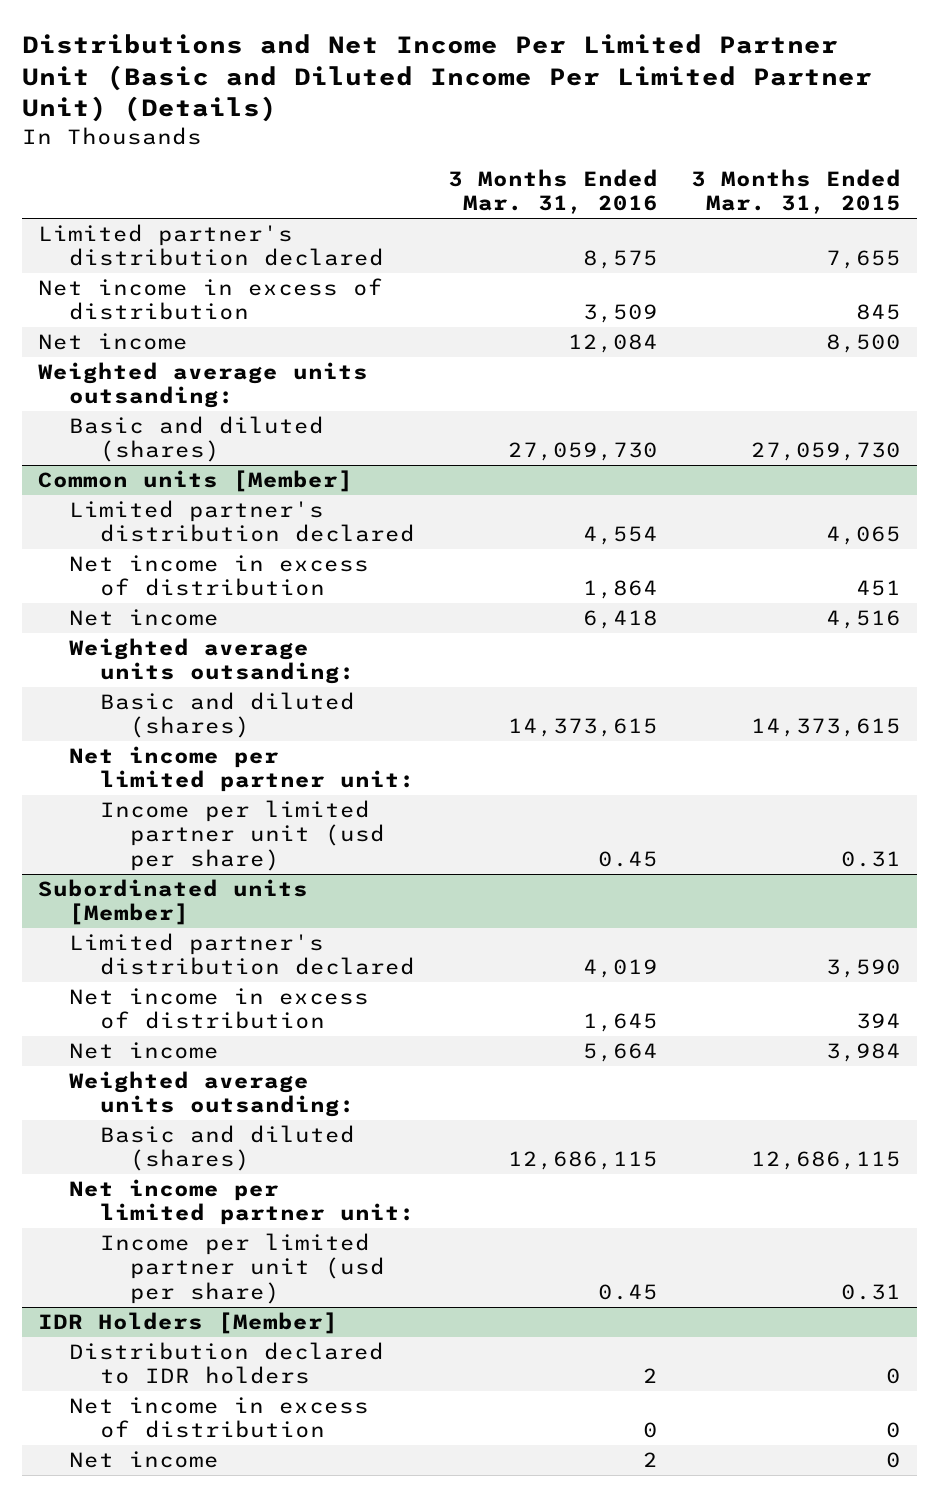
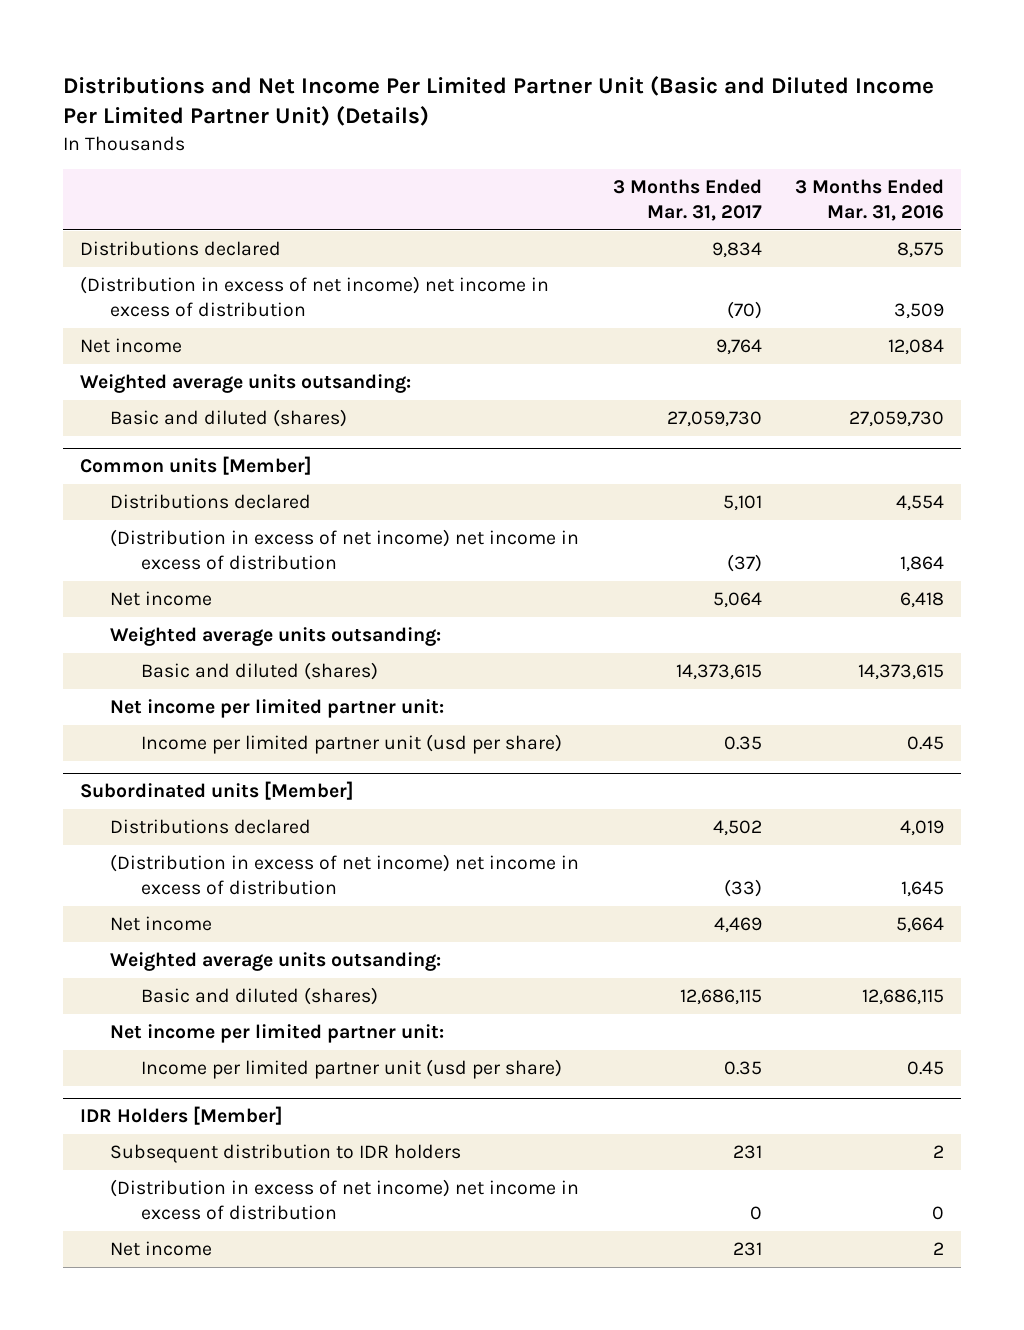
[690,168,901,215] 3 Months Ended Mar. 31, 2015 -> none
none -> [612,179,762,222] 3 Months Ended Mar. 31, 2017
[38,223,385,267] Limited partner's distribution declared -> [79,241,281,257] Distributions declared
[38,277,384,321] Net income in excess of distribution -> [79,276,549,317] (Distribution in excess of net income) net income in excess of distribution
[69,499,415,543] Limited partner's distribution declared -> [110,494,312,510] Distributions declared
[69,554,370,597] Net income in excess of distribution -> [110,529,580,570] (Distribution in excess of net income) net income in excess of distribution
[69,932,415,976] Limited partner's distribution declared -> [110,819,312,835] Distributions declared
[69,987,370,1030] Net income in excess of distribution -> [110,854,580,895] (Distribution in excess of net income) net income in excess of distribution
[69,1341,385,1385] Distribution declared to IDR holders -> [110,1144,462,1164] Subsequent distribution to IDR holders
[69,1396,370,1439] Net income in excess of distribution -> [110,1179,580,1220] (Distribution in excess of net income) net income in excess of distribution

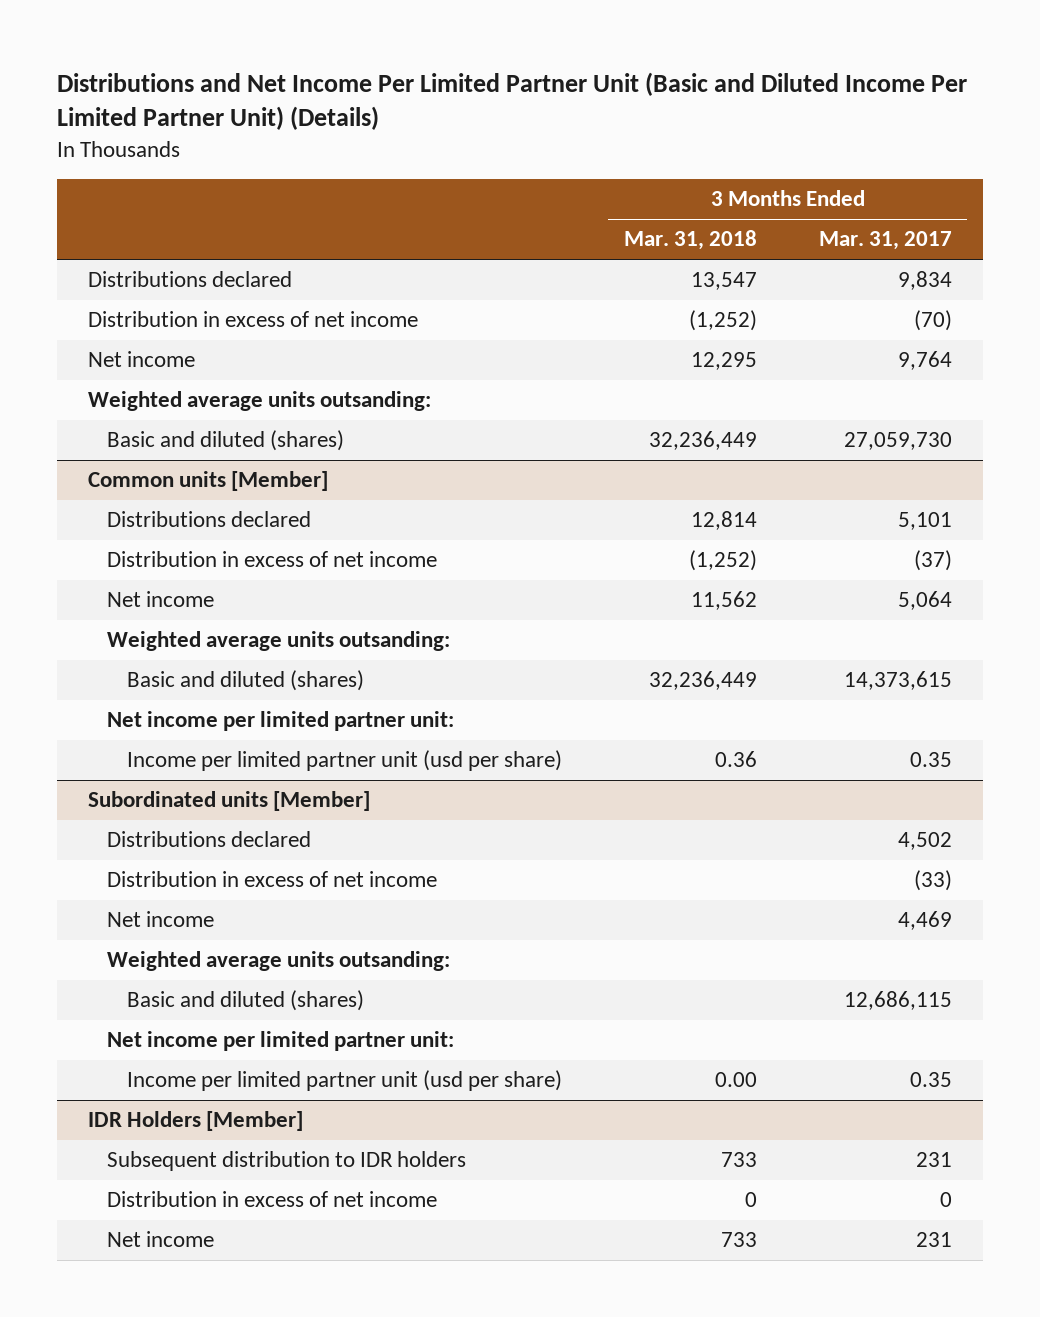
[795,179,945,222] 3 Months Ended Mar. 31, 2016 -> none
none -> [623,230,757,251] Mar. 31, 2018
[79,276,549,317] (Distribution in excess of net income) net income in excess of distribution -> [88,311,419,328] Distribution in excess of net income
[110,529,580,570] (Distribution in excess of net income) net income in excess of distribution -> [107,551,438,568] Distribution in excess of net income
[110,854,580,895] (Distribution in excess of net income) net income in excess of distribution -> [107,871,438,888] Distribution in excess of net income
[110,1179,580,1220] (Distribution in excess of net income) net income in excess of distribution -> [107,1191,438,1208] Distribution in excess of net income

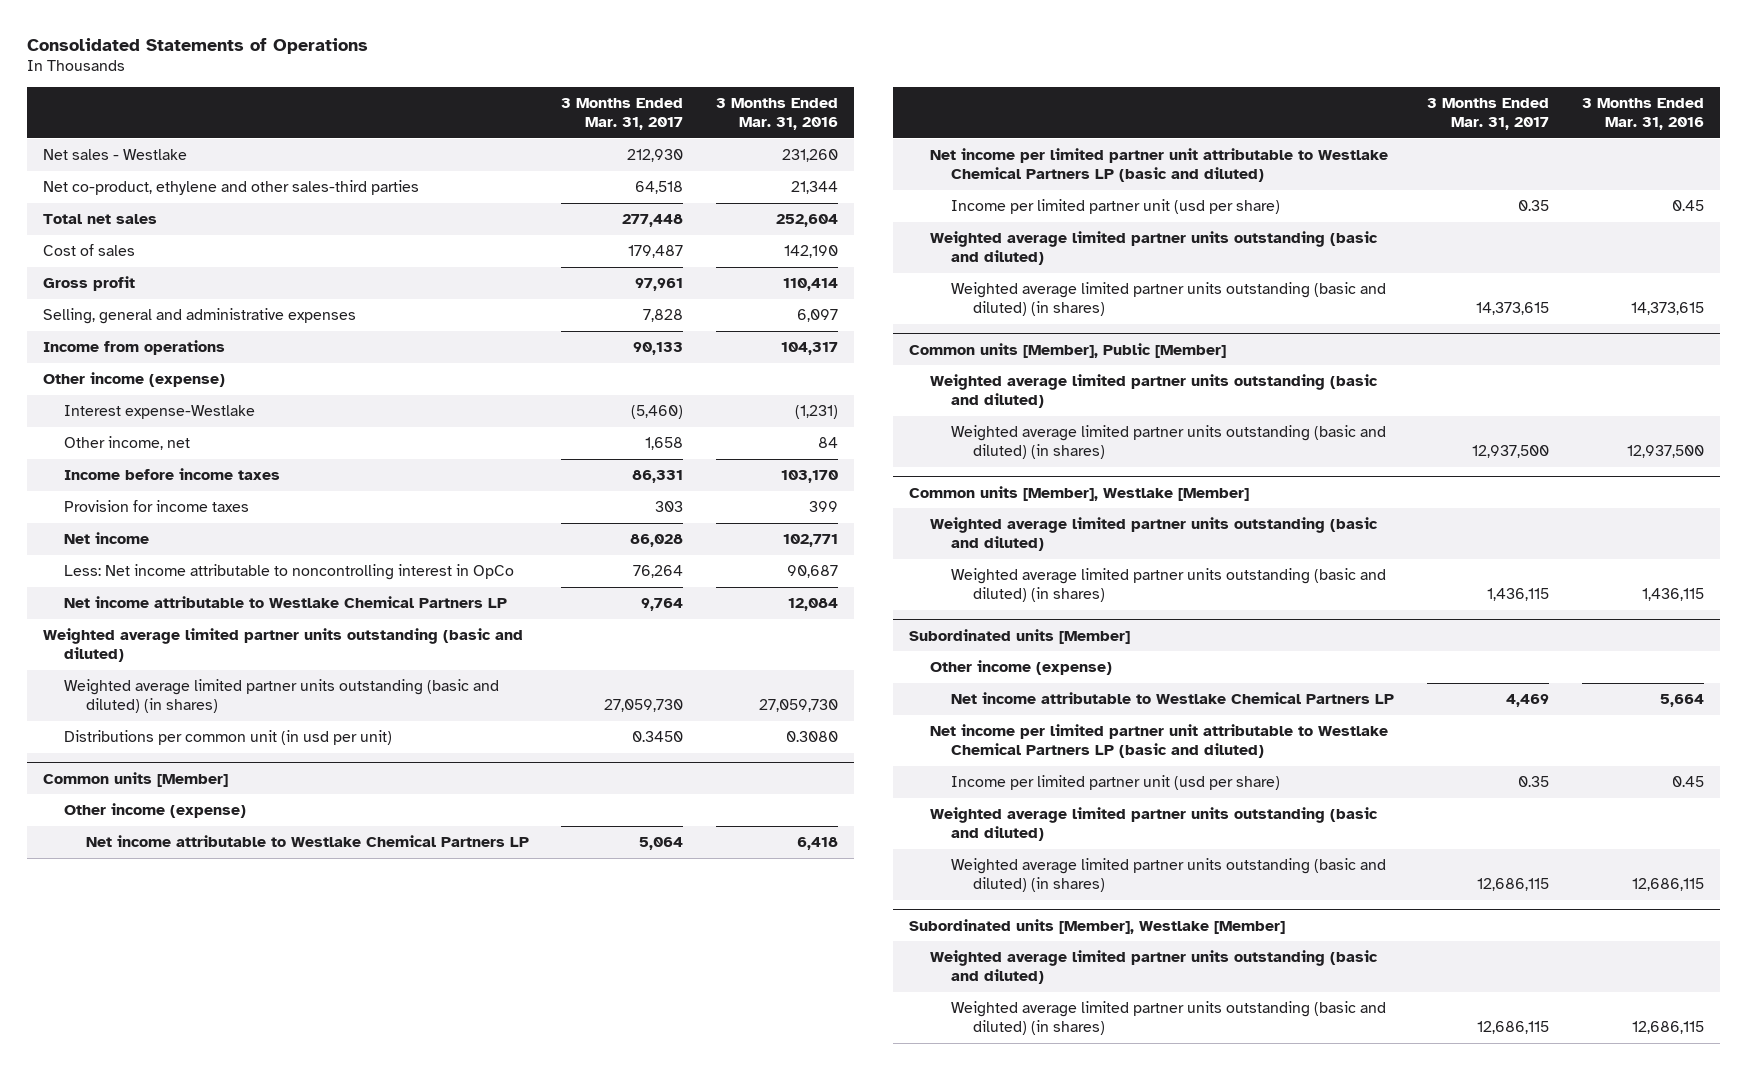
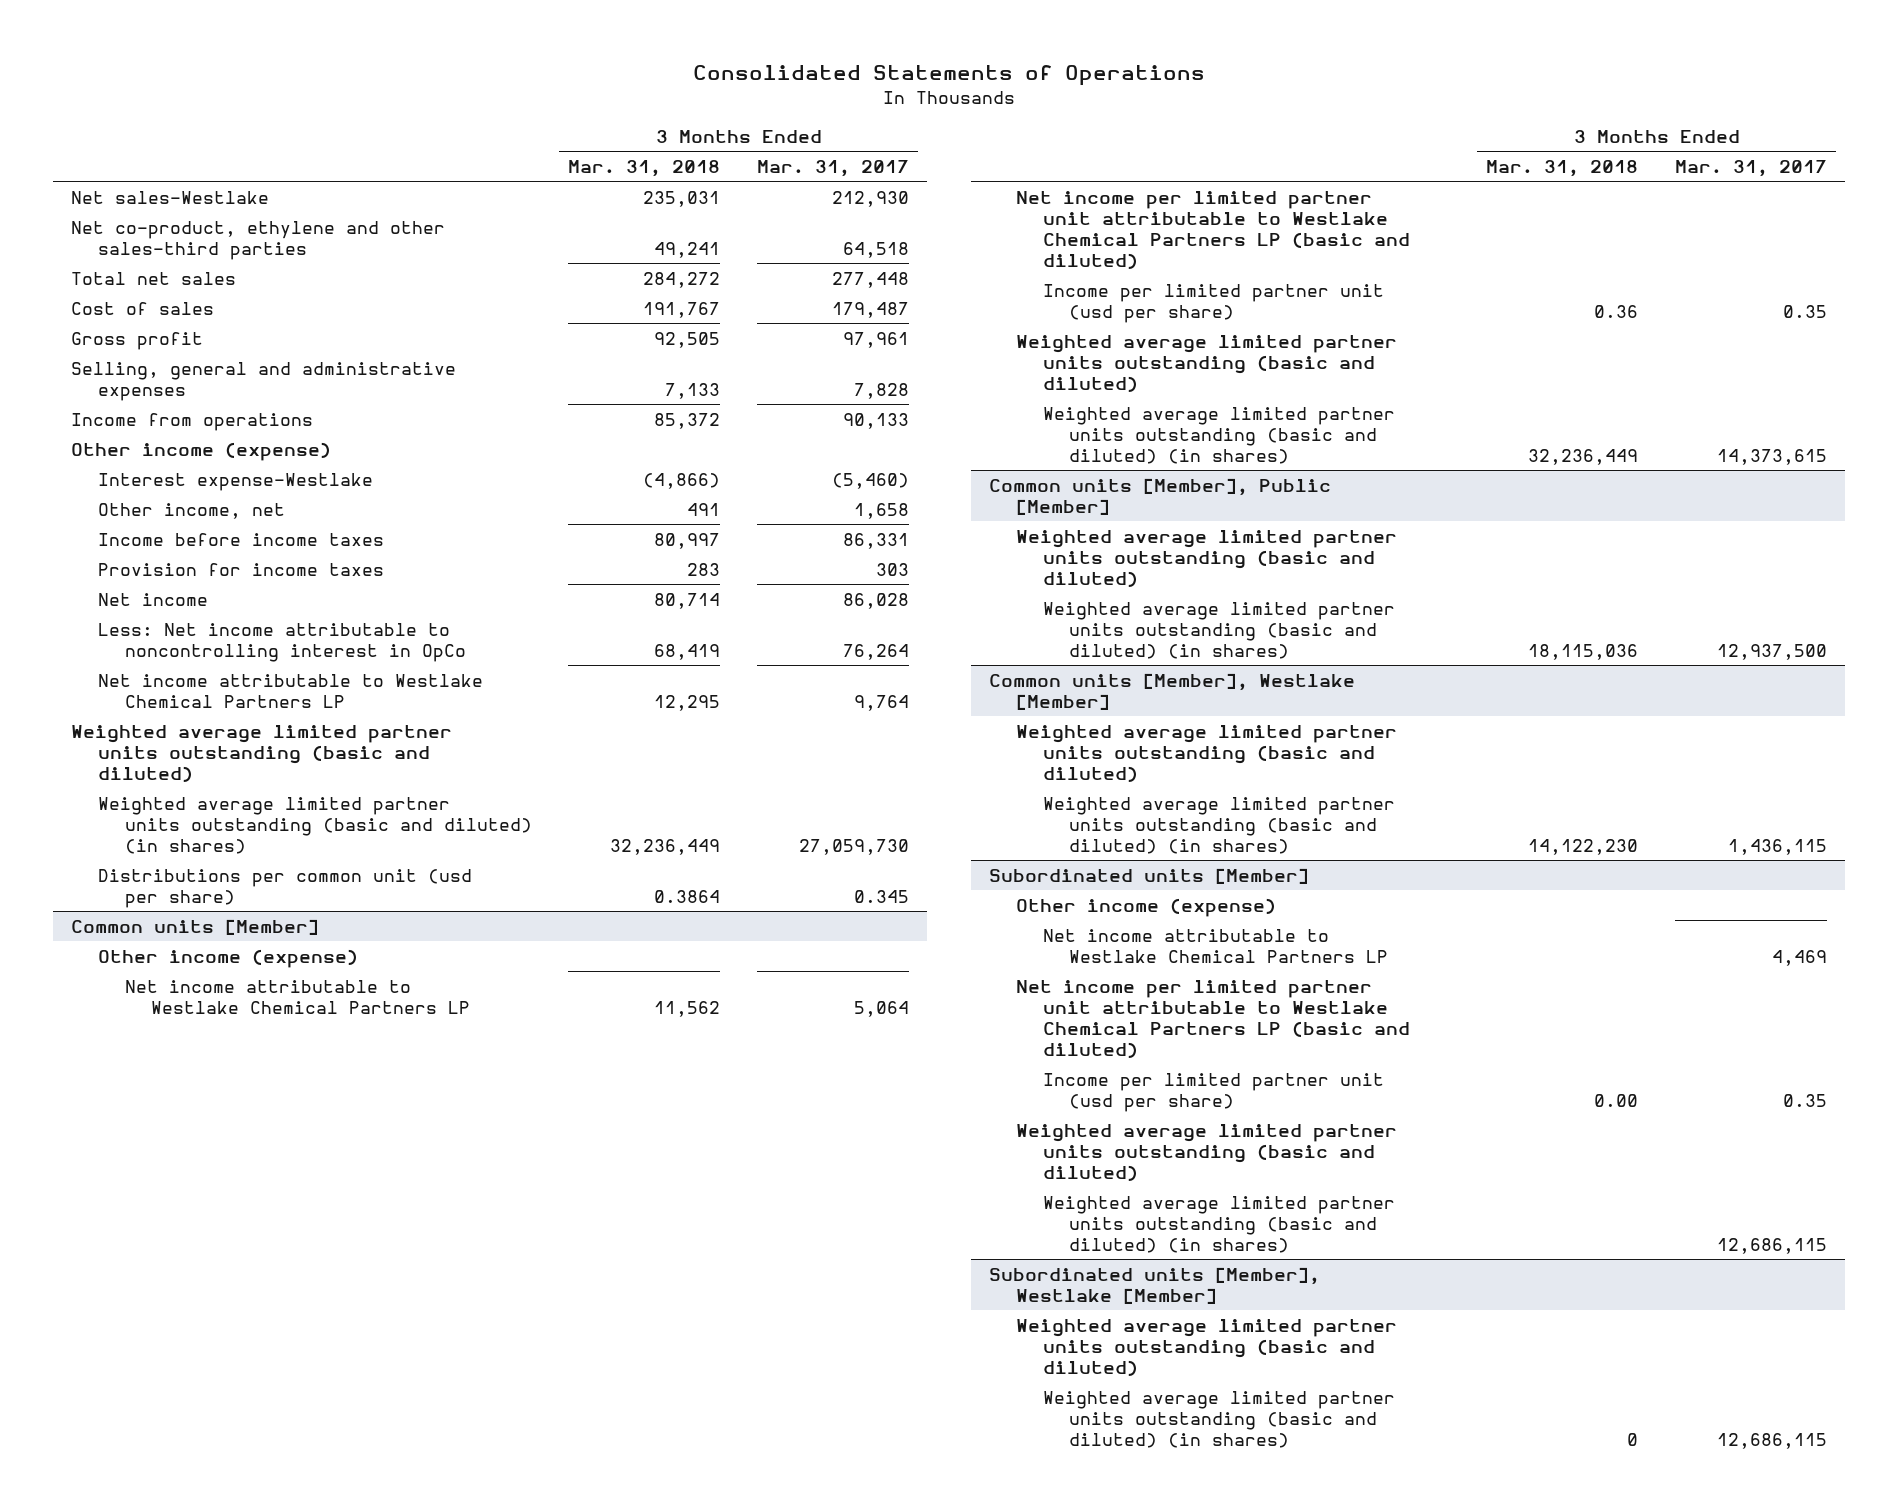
[715,97,838,131] 3 Months Ended Mar. 31, 2016 -> none
none -> [568,159,721,177] Mar. 31, 2018
[42,149,187,161] Net sales - Westlake -> [71,190,270,204] Net sales-Westlake
[64,730,393,746] Distributions per common unit (in usd per unit) -> [98,868,473,908] Distributions per common unit (usd per share)
[632,731,684,743] 0.3450 -> [854,889,910,903] 0.345

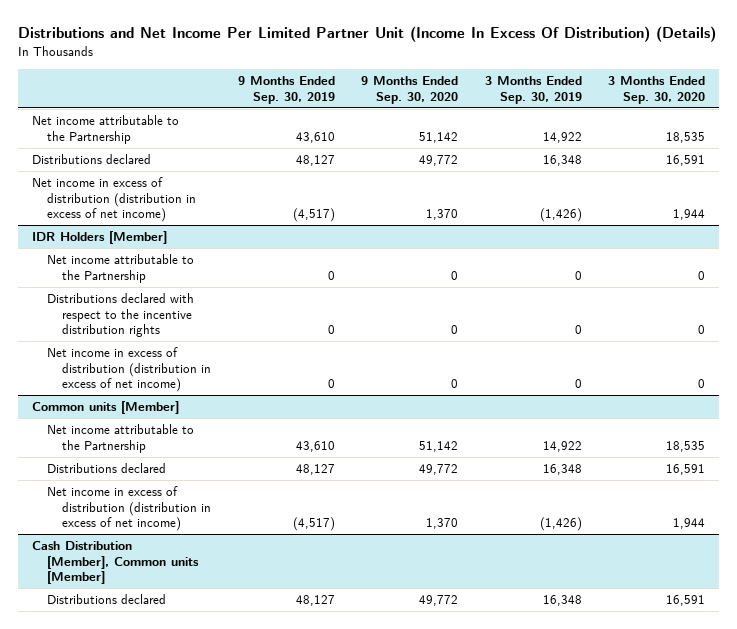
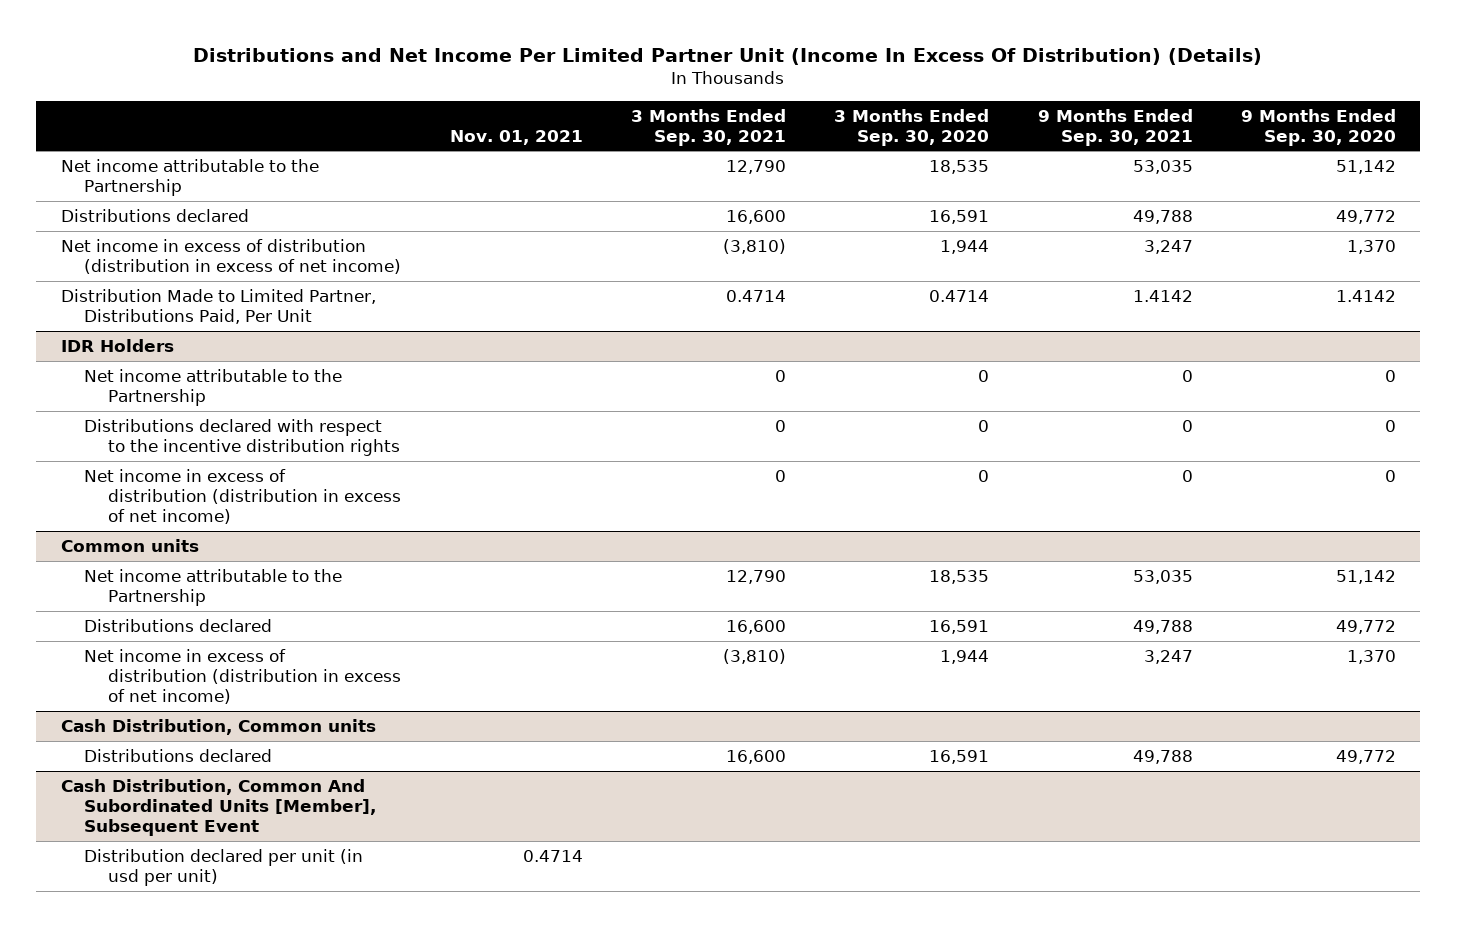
[237,76,335,104] 9 Months Ended Sep. 30, 2019 -> none
[484,76,582,104] 3 Months Ended Sep. 30, 2019 -> none
none -> [449,129,583,145] Nov. 01, 2021
none -> [631,108,787,146] 3 Months Ended Sep. 30, 2021
none -> [1037,108,1193,146] 9 Months Ended Sep. 30, 2021
none -> [60,288,376,324] Distribution Made to Limited Partner, Distributions Paid, Per Unit
[31,231,167,245] IDR Holders [Member] -> [60,338,174,352] IDR Holders
[31,401,179,415] Common units [Member] -> [60,538,199,552] Common units
[31,541,200,585] Cash Distribution [Member], Common units [Member] -> [60,718,376,735] Cash Distribution, Common units
none -> [60,778,377,836] Cash Distribution, Common And Subordinated Units [Member], Subsequent Event
none -> [84,848,364,886] Distribution declared per unit (in usd per unit)

